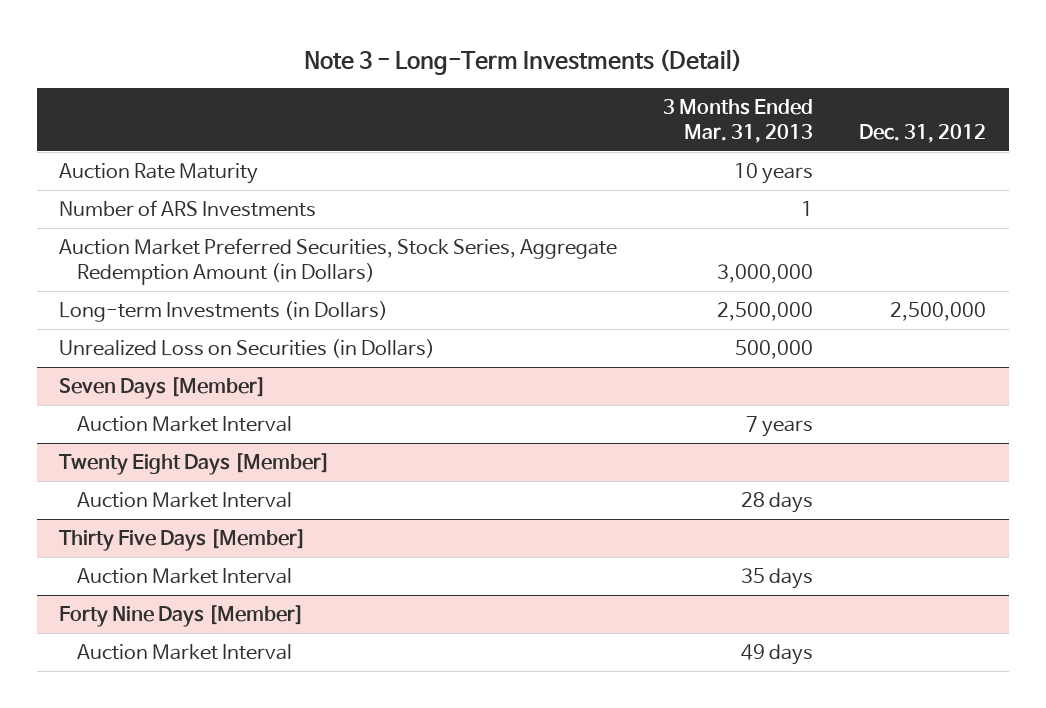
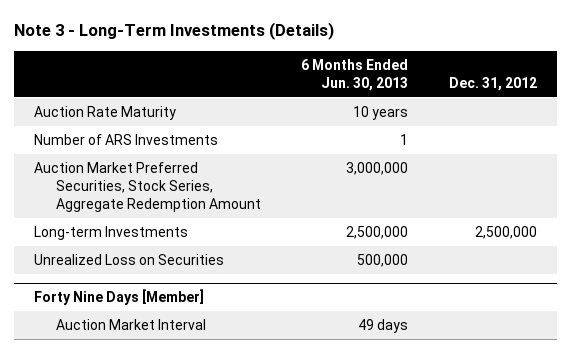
[303,48,742,75] Note 3 - Long-Term Investments (Detail) -> [14,22,335,41] Note 3 - Long-Term Investments (Details)
[663,99,814,144] 3 Months Ended Mar. 31, 2013 -> none
none -> [301,58,409,91] 6 Months Ended Jun. 30, 2013
[59,377,267,400] Seven Days [Member] -> none
[77,416,293,433] Auction Market Interval -> none
[59,453,331,476] Twenty Eight Days [Member] -> none
[77,492,293,509] Auction Market Interval -> none
[59,529,307,552] Thirty Five Days [Member] -> none
[77,568,293,585] Auction Market Interval -> none
[59,238,618,286] Auction Market Preferred Securities, Stock Series, Aggregate Redemption Amount (in Dollars) -> [34,162,261,213] Auction Market Preferred Securities, Stock Series, Aggregate Redemption Amount
[59,301,389,323] Long-term Investments (in Dollars) -> [34,226,189,241] Long-term Investments
[59,339,436,359] Unrealized Loss on Securities (in Dollars) -> [34,254,225,266] Unrealized Loss on Securities

